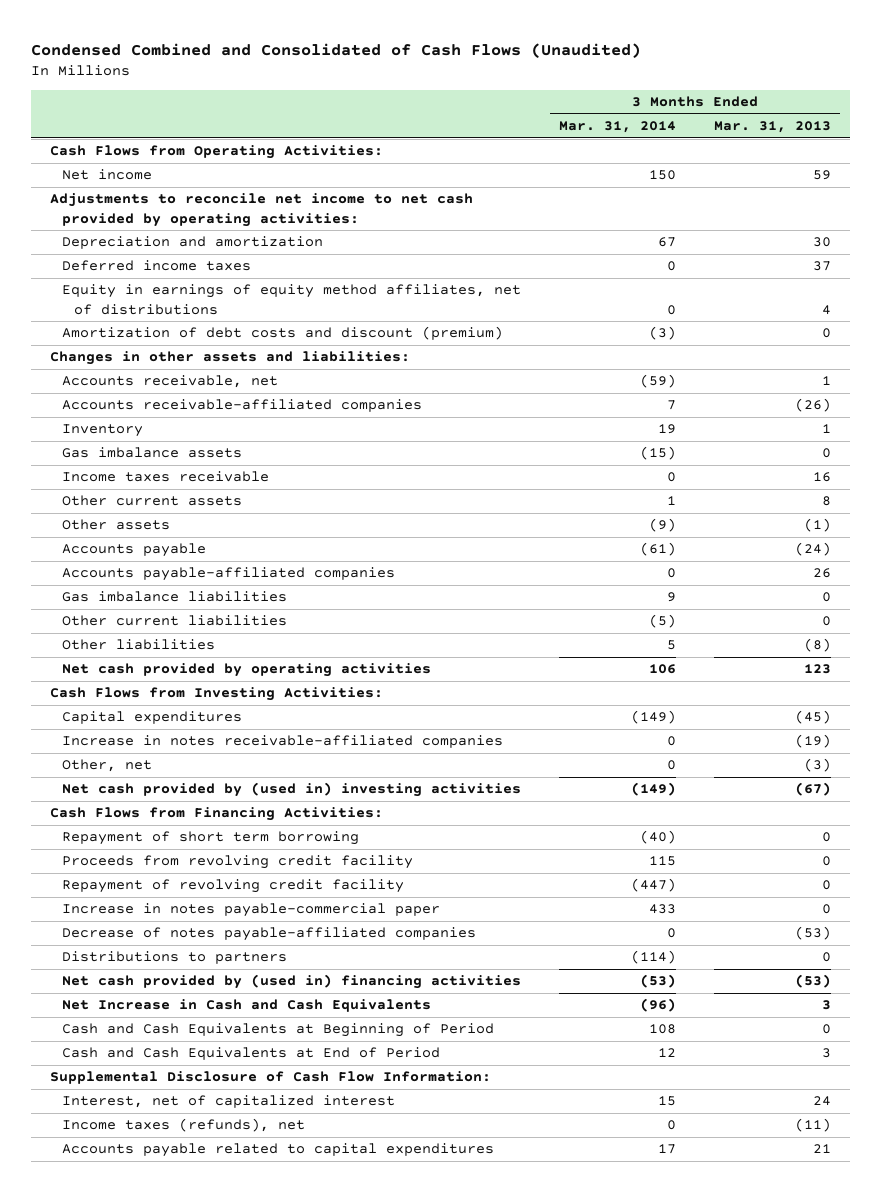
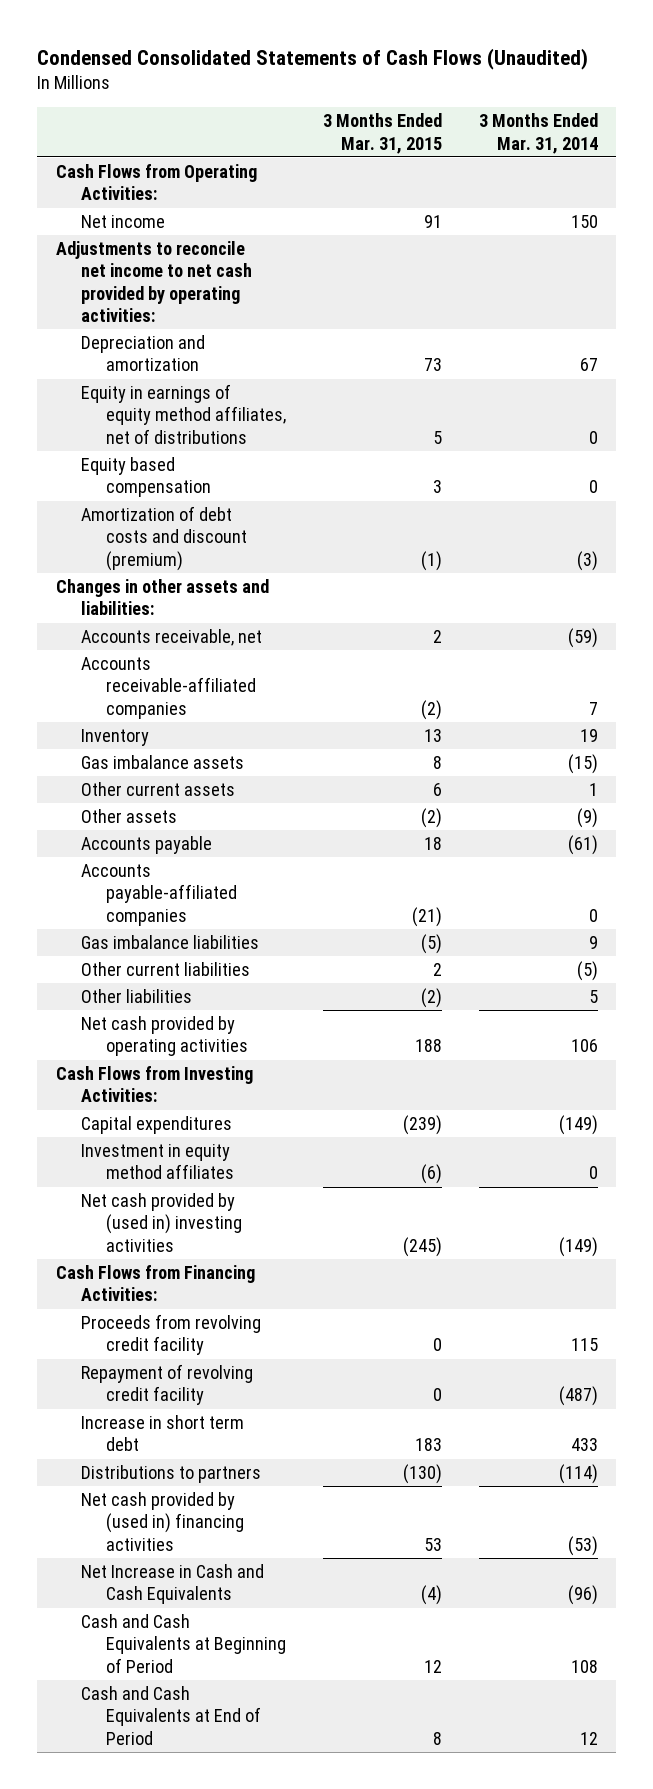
[31,42,642,58] Condensed Combined and Consolidated of Cash Flows (Unaudited) -> [37,47,589,70] Condensed Consolidated Statements of Cash Flows (Unaudited)
[713,121,831,134] Mar. 31, 2013 -> none
none -> [322,113,442,154] 3 Months Ended Mar. 31, 2015
[62,260,252,272] Deferred income taxes -> none
none -> [80,457,212,498] Equity based compensation
[62,471,270,483] Income taxes receivable -> none
[62,735,504,749] Increase in notes receivable-affiliated companies -> none
[62,759,153,773] Other, net -> none
none -> [80,1144,235,1180] Investment in equity method affiliates
[62,831,360,846] Repayment of short term borrowing -> none
[62,927,477,942] Decrease of notes payable-affiliated companies -> none
[631,878,677,893] (447) -> [558,1386,598,1407] (487)
[62,903,441,918] Increase in notes payable-commercial paper -> [80,1415,244,1452] Increase in short term debt
[50,1071,492,1085] Supplemental Disclosure of Cash Flow Information: -> none
[62,1095,396,1109] Interest, net of capitalized interest -> none
[62,1118,306,1133] Income taxes (refunds), net -> none
[62,1143,495,1158] Accounts payable related to capital expenditures -> none

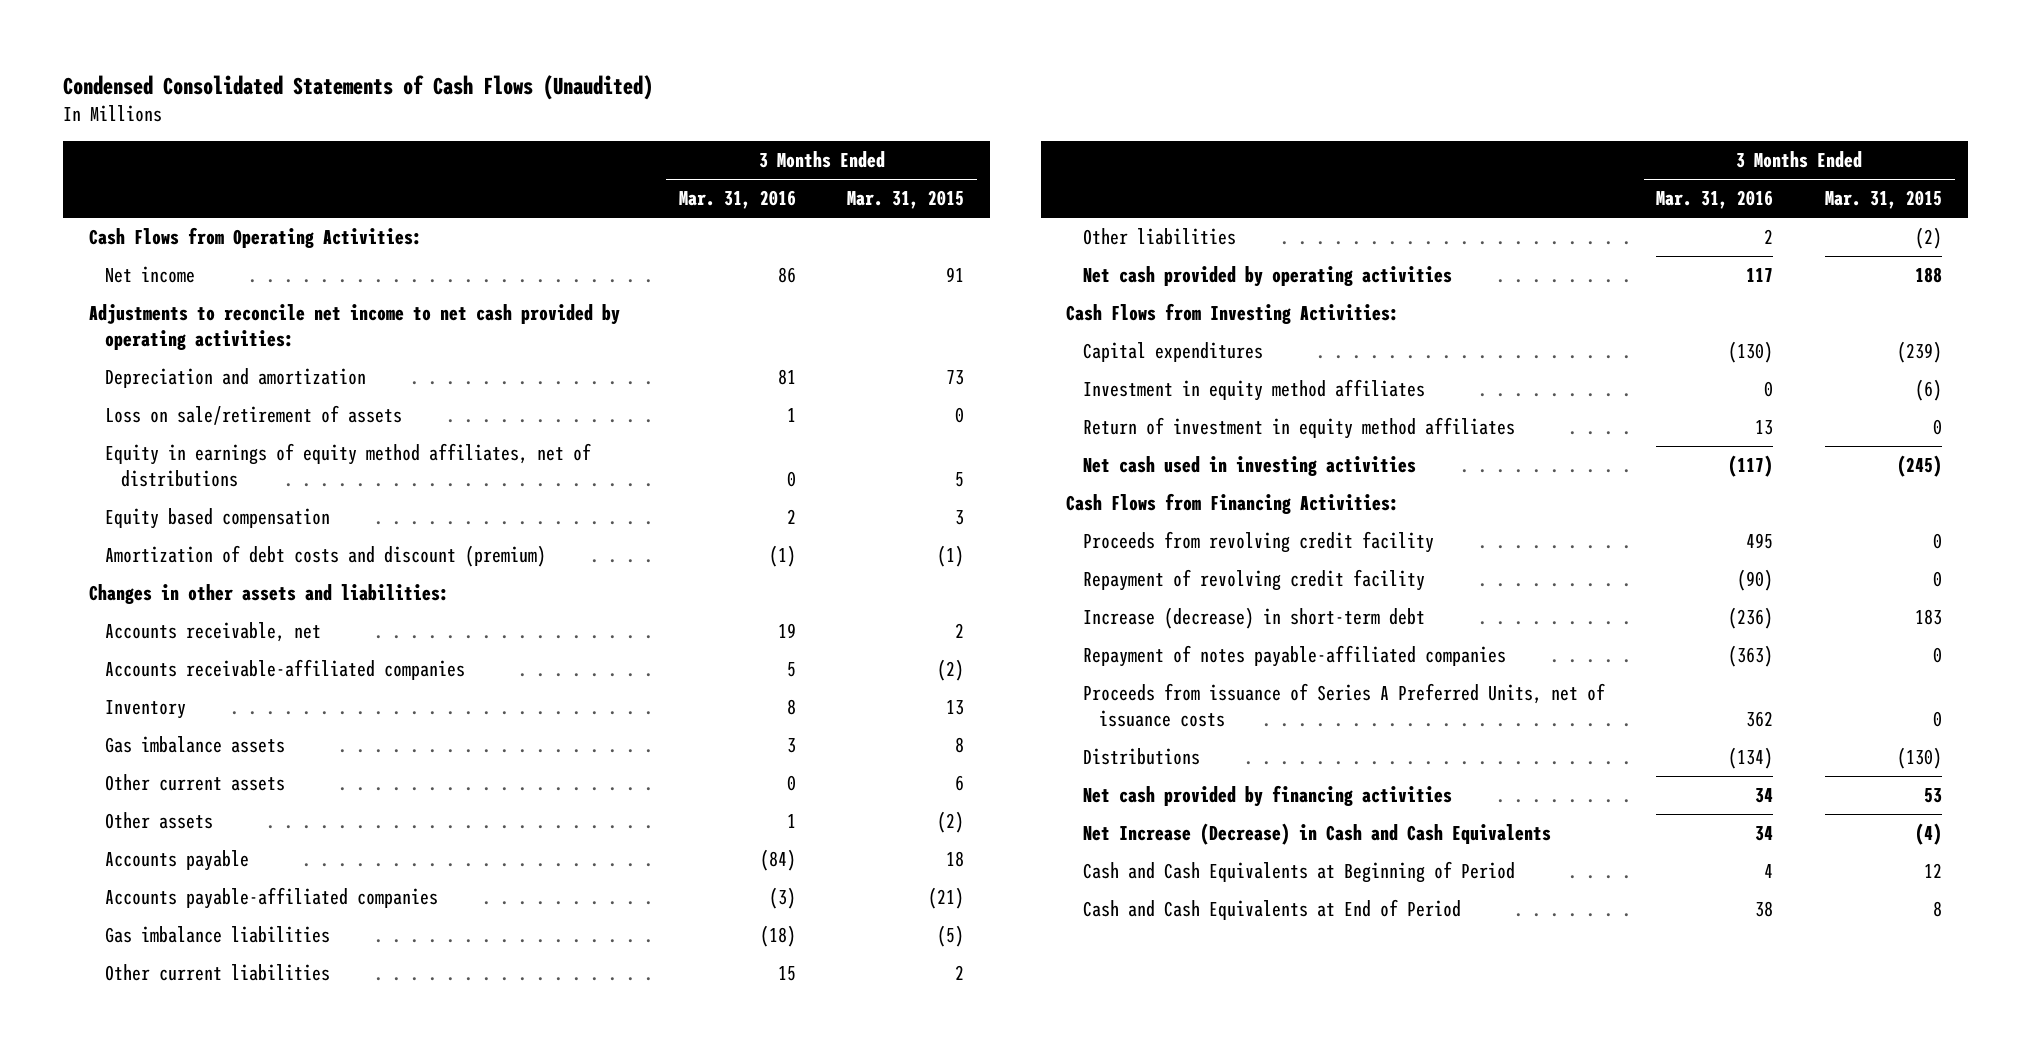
[478,113,598,154] 3 Months Ended Mar. 31, 2014 -> none
none -> [678,190,796,210] Mar. 31, 2016
none -> [105,405,403,426] Loss on sale/retirement of assets
none -> [1082,417,1515,440] Return of investment in equity method affiliates
[80,1193,243,1252] Net cash provided by (used in) investing activities -> [1082,456,1416,477] Net cash used in investing activities
[80,1415,244,1452] Increase in short term debt -> [1082,607,1425,630] Increase (decrease) in short-term debt
none -> [1082,645,1506,668] Repayment of notes payable-affiliated companies
none -> [1082,683,1605,728] Proceeds from issuance of Series A Preferred Units, net of issuance costs
[80,1465,261,1484] Distributions to partners -> [1082,748,1200,766] Distributions
[80,1492,245,1551] Net cash provided by (used in) financing activities -> [1082,785,1452,808] Net cash provided by financing activities
[80,1564,264,1605] Net Increase in Cash and Cash Equivalents -> [1082,823,1551,846] Net Increase (Decrease) in Cash and Cash Equivalents

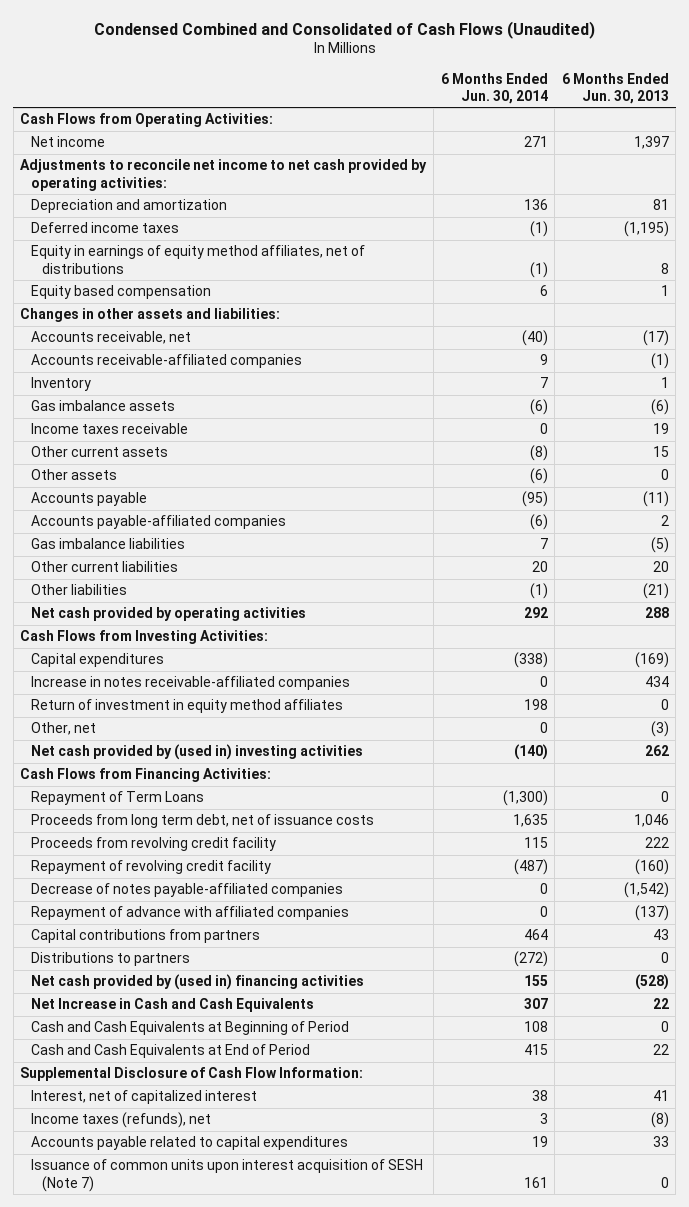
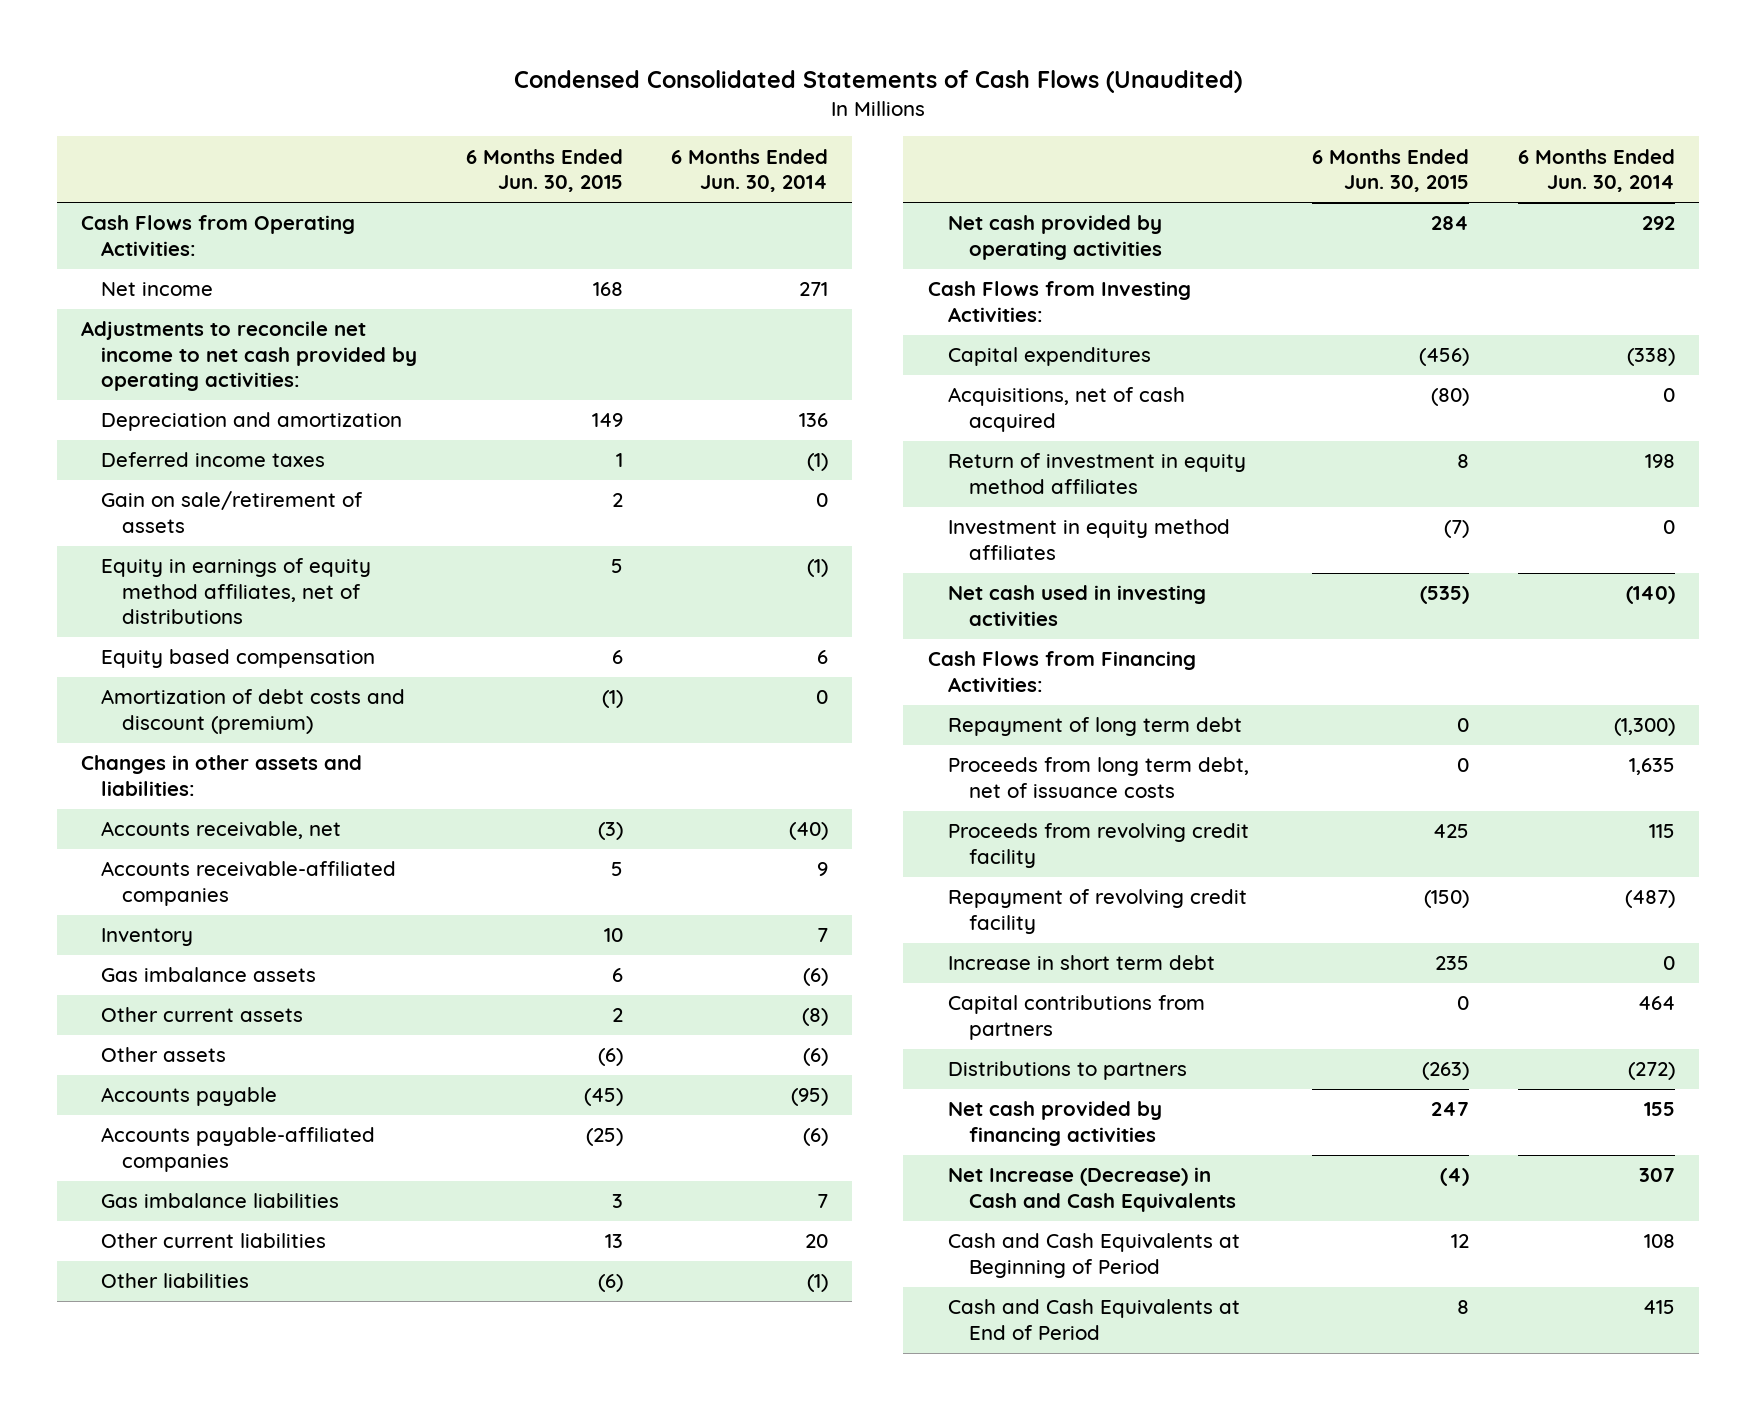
[93,20,595,39] Condensed Combined and Consolidated of Cash Flows (Unaudited) -> [513,70,1242,94] Condensed Consolidated Statements of Cash Flows (Unaudited)
[561,72,669,104] 6 Months Ended Jun. 30, 2013 -> none
none -> [465,148,623,193] 6 Months Ended Jun. 30, 2015
none -> [101,491,364,533] Gain on sale/retirement of assets
none -> [101,689,406,734] Amortization of debt costs and discount (premium)
[31,423,189,435] Income taxes receivable -> none
[31,676,351,691] Increase in notes receivable-affiliated companies -> none
none -> [948,387,1186,432] Acquisitions, net of cash acquired
[31,722,97,736] Other, net -> none
none -> [948,519,1231,560] Investment in equity method affiliates
[31,744,364,761] Net cash provided by (used in) investing activities -> [948,585,1207,626] Net cash used in investing activities
[31,791,205,806] Repayment of Term Loans -> [948,717,1243,737] Repayment of long term debt
[31,883,344,898] Decrease of notes payable-affiliated companies -> none
[31,906,350,921] Repayment of advance with affiliated companies -> none
none -> [948,955,1216,971] Increase in short term debt
[31,974,365,991] Net cash provided by (used in) financing activities -> [948,1101,1163,1146] Net cash provided by financing activities
[31,998,315,1013] Net Increase in Cash and Cash Equivalents -> [948,1167,1236,1212] Net Increase (Decrease) in Cash and Cash Equivalents
[20,1067,364,1082] Supplemental Disclosure of Cash Flow Information: -> none
[31,1090,258,1105] Interest, net of capitalized interest -> none
[31,1112,212,1129] Income taxes (refunds), net -> none
[31,1136,349,1151] Accounts payable related to capital expenditures -> none
[31,1159,424,1192] Issuance of common units upon interest acquisition of SESH (Note 7) -> none

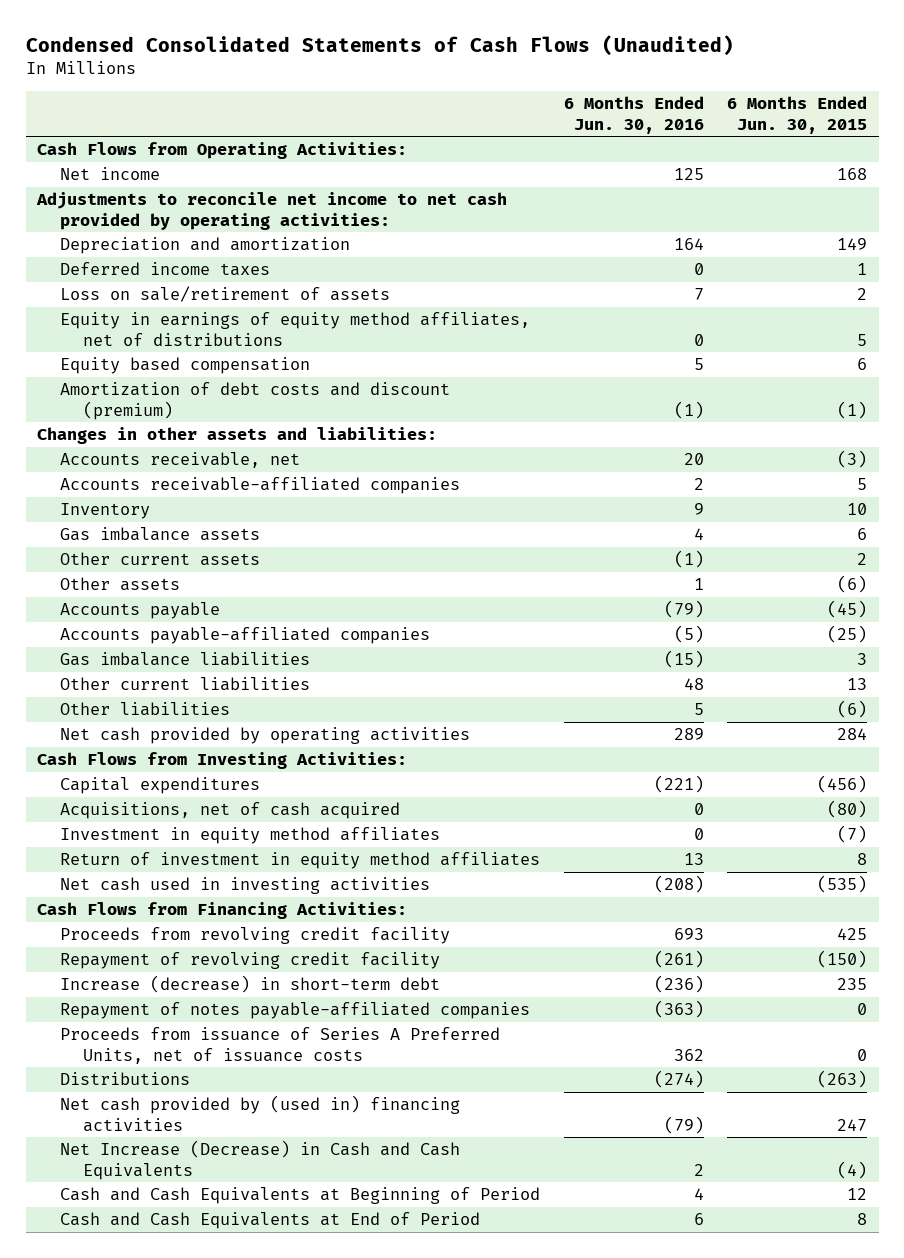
[671,148,829,193] 6 Months Ended Jun. 30, 2014 -> none
none -> [563,96,704,134] 6 Months Ended Jun. 30, 2016
[101,491,364,533] Gain on sale/retirement of assets -> [60,286,391,303] Loss on sale/retirement of assets
[948,453,1247,494] Return of investment in equity method affiliates -> [60,852,541,870] Return of investment in equity method affiliates
[948,717,1243,737] Repayment of long term debt -> none
[948,757,1250,798] Proceeds from long term debt, net of issuance costs -> none
[948,995,1206,1040] Capital contributions from partners -> none
[948,955,1216,971] Increase in short term debt -> [60,975,441,994] Increase (decrease) in short-term debt
none -> [60,1002,531,1020] Repayment of notes payable-affiliated companies
none -> [60,1027,501,1064] Proceeds from issuance of Series A Preferred Units, net of issuance costs
[948,1061,1188,1081] Distributions to partners -> [60,1072,191,1086] Distributions
[948,1101,1163,1146] Net cash provided by financing activities -> [60,1095,461,1132] Net cash provided by (used in) financing activities

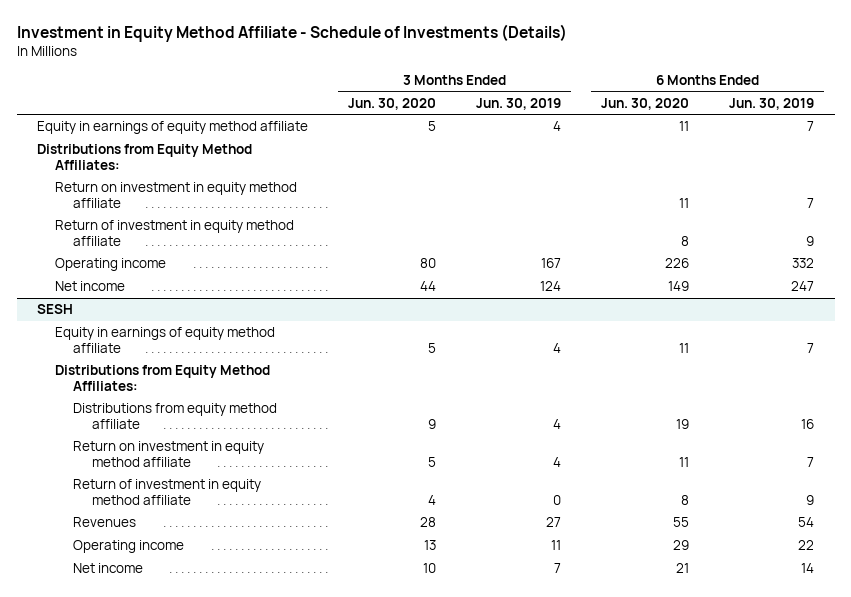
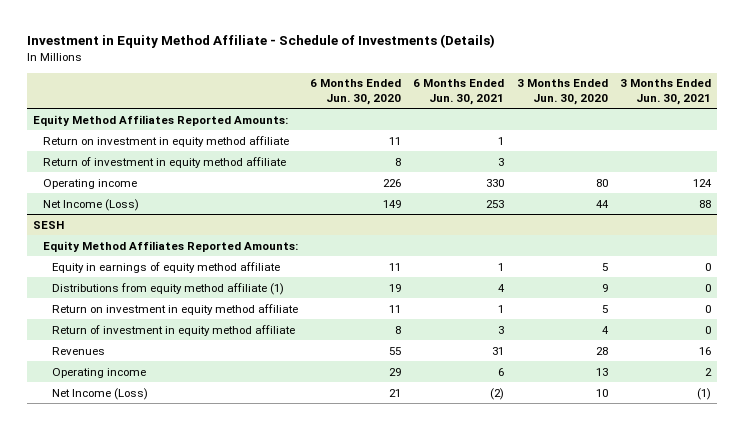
[476,97,562,110] Jun. 30, 2019 -> none
[729,97,815,110] Jun. 30, 2019 -> none
none -> [413,79,505,105] 6 Months Ended Jun. 30, 2021
none -> [619,79,711,105] 3 Months Ended Jun. 30, 2021
[36,121,308,135] Equity in earnings of equity method affiliate -> none
[36,144,252,170] Distributions from Equity Method Affiliates: -> [33,114,289,126] Equity Method Affiliates Reported Amounts:
[55,281,126,292] Net income -> [42,198,139,211] Net Income (Loss)
none -> [42,240,298,252] Equity Method Affiliates Reported Amounts:
[55,365,271,391] Distributions from Equity Method Affiliates: -> none
[73,403,278,429] Distributions from equity method affiliate -> [51,282,284,295] Distributions from equity method affiliate (1)
[73,563,144,574] Net income -> [51,387,148,400] Net Income (Loss)

